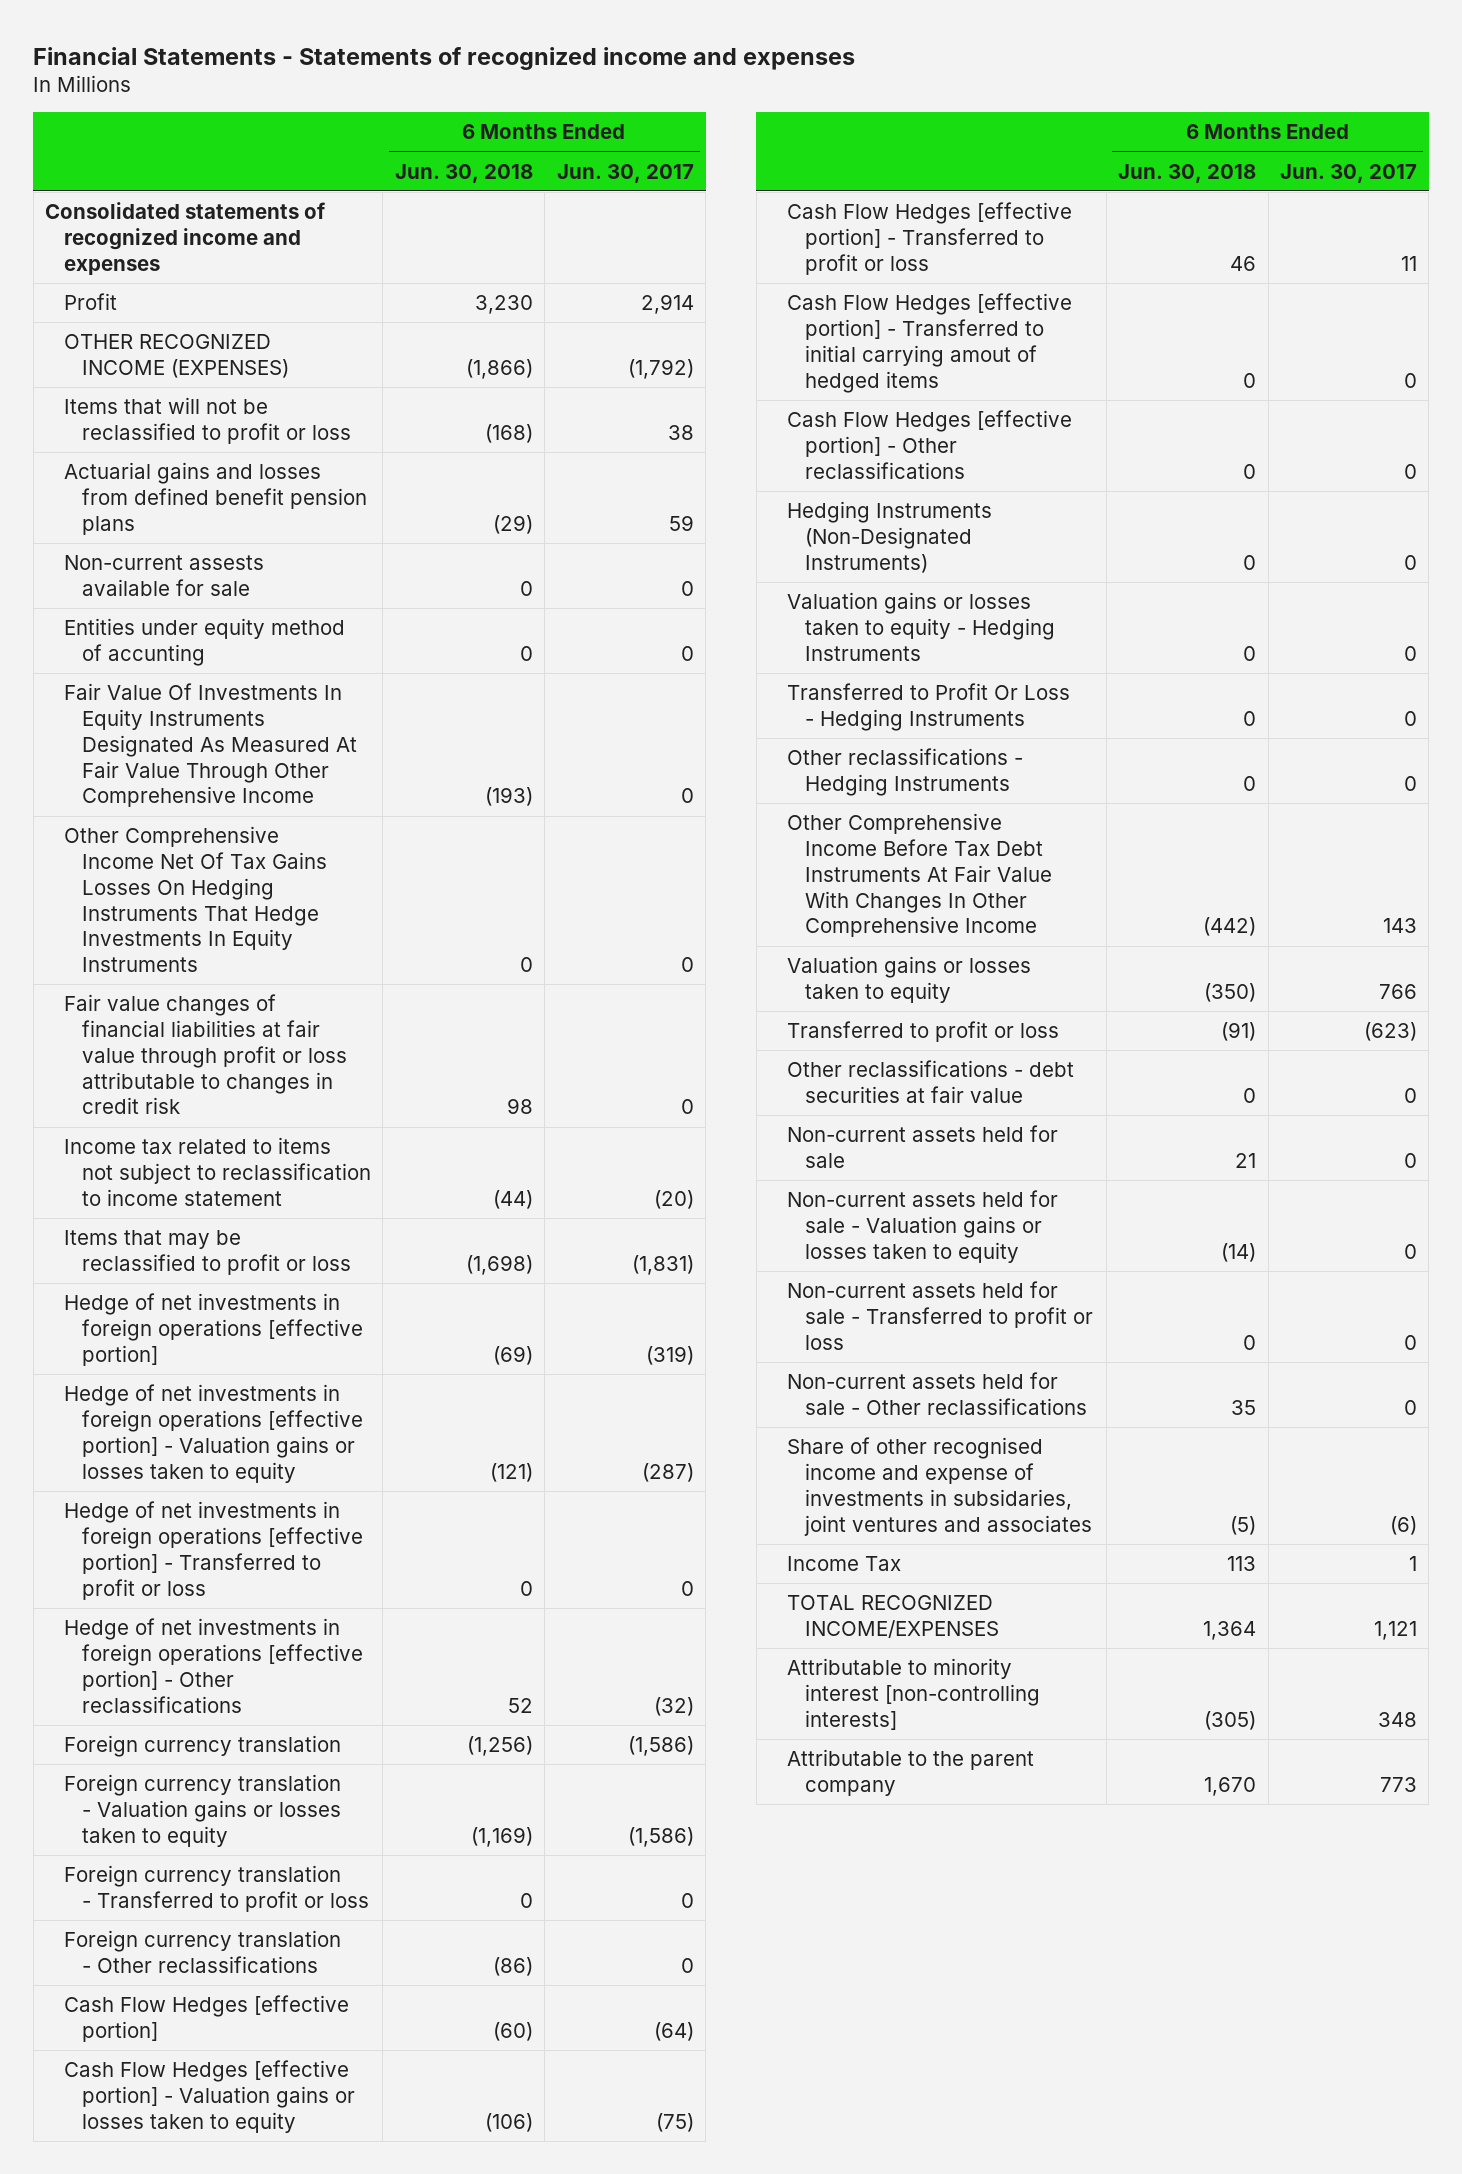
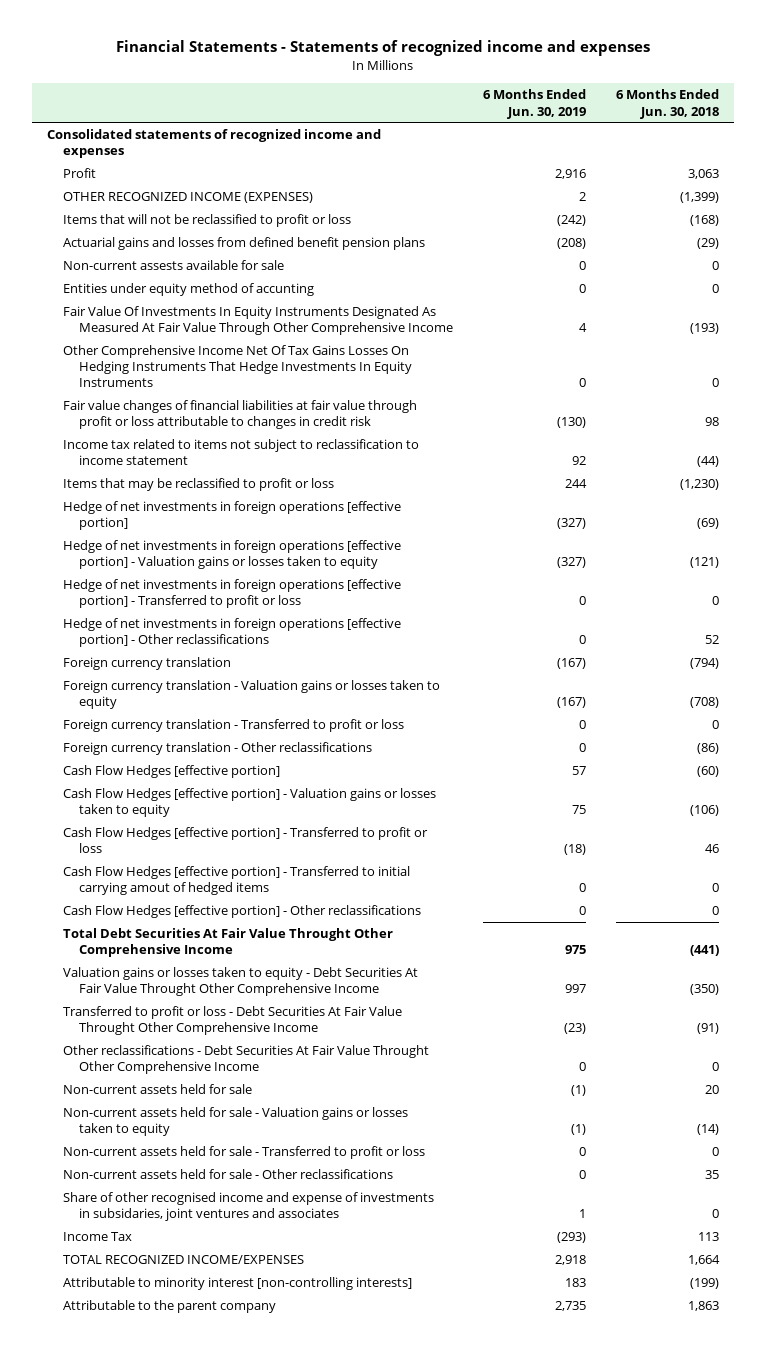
[556,163,694,183] Jun. 30, 2017 -> none
none -> [482,89,586,119] 6 Months Ended Jun. 30, 2019
[474,295,533,315] 3,230 -> [687,169,719,180] 3,063
[465,358,533,379] (1,866) -> [679,192,719,204] (1,399)
[465,1254,533,1275] (1,698) -> [679,479,719,491] (1,230)
[466,1736,533,1757] (1,256) -> [689,658,719,670] (794)
[470,1826,533,1847] (1,169) -> [689,697,719,709] (708)
[786,501,992,573] Hedging Instruments (Non-Designated Instruments) -> none
[786,592,1056,661] Valuation gains or losses taken to equity - Hedging Instruments -> none
[786,683,1070,731] Transferred to Profit Or Loss - Hedging Instruments -> none
[786,748,1023,796] Other reclassifications - Hedging Instruments -> none
[786,813,1053,938] Other Comprehensive Income Before Tax Debt Instruments At Fair Value With Changes In Other Comprehensive Income -> none
[786,956,1031,1003] Valuation gains or losses taken to equity -> none
[786,1021,1059,1043] Transferred to profit or loss -> none
none -> [62,928,393,958] Total Debt Securities At Fair Value Throught Other Comprehensive Income
none -> [62,967,418,997] Valuation gains or losses taken to equity - Debt Securities At Fair Value Throught Other Comprehensive Income
none -> [62,1006,402,1036] Transferred to profit or loss - Debt Securities At Fair Value Throught Other Comprehensive Income
[786,1060,1074,1103] Other reclassifications - debt securities at fair value -> [62,1045,429,1075] Other reclassifications - Debt Securities At Fair Value Throught Other Comprehensive Income
[1235,1152,1257,1168] 21 -> [704,1085,719,1095] 20
[1230,1515,1257,1535] (5) -> [711,1209,719,1219] 0
[1203,1620,1257,1640] 1,364 -> [687,1255,720,1266] 1,664
[1204,1710,1257,1730] (305) -> [689,1278,719,1290] (199)
[1204,1776,1257,1796] 1,670 -> [687,1301,719,1312] 1,863

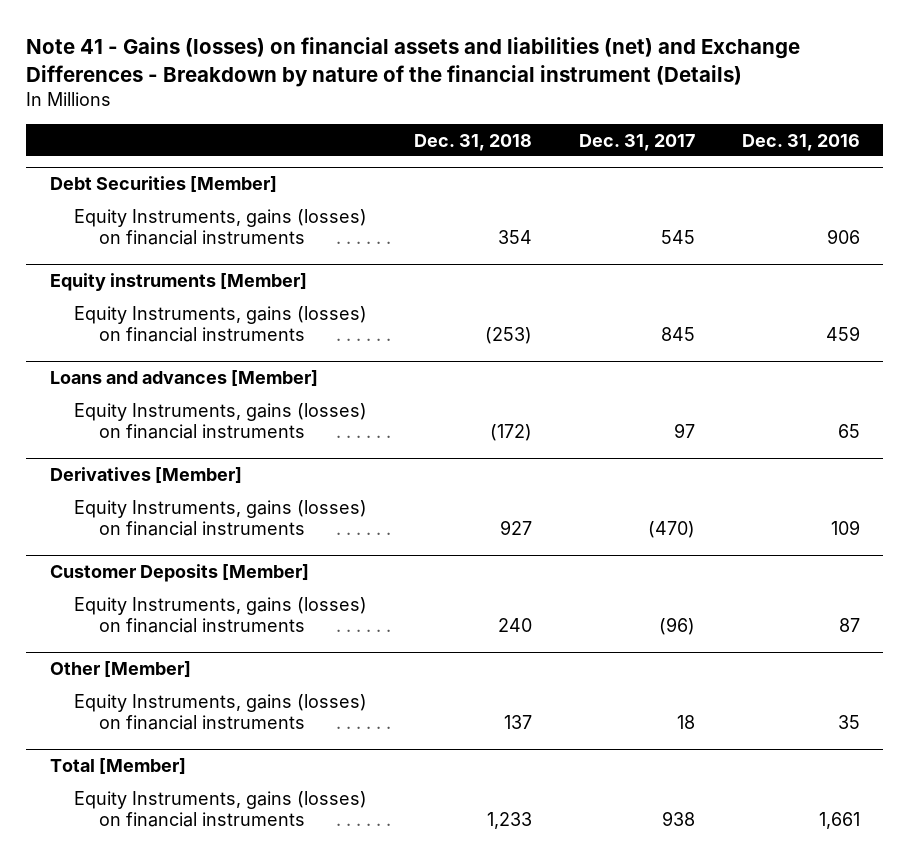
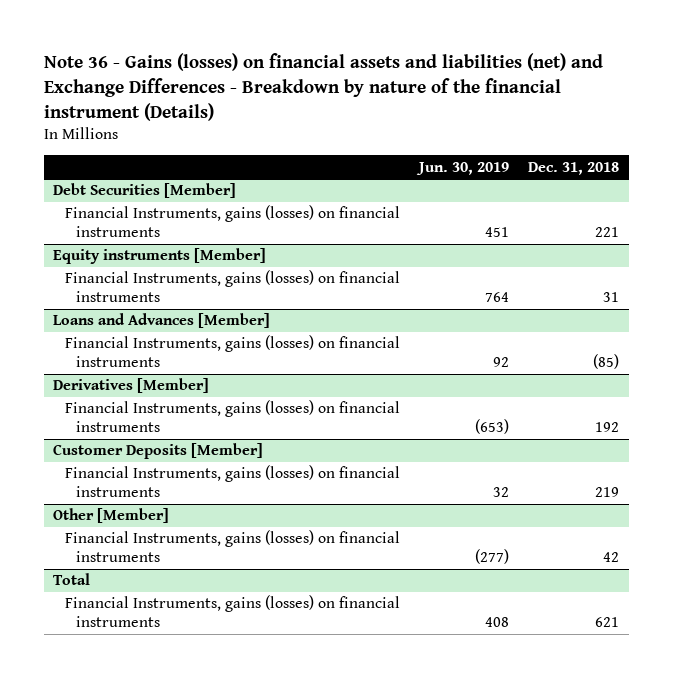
[26,37,801,87] Note 41 - Gains (losses) on financial assets and liabilities (net) and Exchange Differences - Breakdown by nature of the financial instrument (Details) -> [43,53,603,121] Note 36 - Gains (losses) on financial assets and liabilities (net) and Exchange Differences - Breakdown by nature of the financial instrument (Details)
[578,133,695,151] Dec. 31, 2017 -> none
[741,133,860,151] Dec. 31, 2016 -> none
none -> [416,161,510,175] Jun. 30, 2019
[74,208,368,246] Equity Instruments, gains (losses) on financial instruments -> [64,205,400,238] Financial Instruments, gains (losses) on financial instruments
[498,230,533,245] 354 -> [595,227,620,238] 221
[74,305,368,343] Equity Instruments, gains (losses) on financial instruments -> [64,270,400,303] Financial Instruments, gains (losses) on financial instruments
[485,327,533,345] (253) -> [603,292,620,303] 31
[49,370,318,388] Loans and advances [Member] -> [53,313,271,329] Loans and Advances [Member]
[74,402,368,440] Equity Instruments, gains (losses) on financial instruments -> [64,335,400,368] Financial Instruments, gains (losses) on financial instruments
[490,424,533,442] (172) -> [593,354,620,370] (85)
[74,499,368,537] Equity Instruments, gains (losses) on financial instruments -> [64,400,400,433] Financial Instruments, gains (losses) on financial instruments
[500,520,533,536] 927 -> [595,422,620,433] 192
[74,596,368,634] Equity Instruments, gains (losses) on financial instruments -> [64,465,400,498] Financial Instruments, gains (losses) on financial instruments
[498,618,533,633] 240 -> [595,487,620,498] 219
[74,693,368,731] Equity Instruments, gains (losses) on financial instruments -> [64,530,400,563] Financial Instruments, gains (losses) on financial instruments
[504,715,533,730] 137 -> [603,552,620,563] 42
[49,758,186,776] Total [Member] -> [53,573,91,586] Total
[74,790,368,828] Equity Instruments, gains (losses) on financial instruments -> [64,595,400,628] Financial Instruments, gains (losses) on financial instruments
[487,812,533,830] 1,233 -> [595,617,620,628] 621

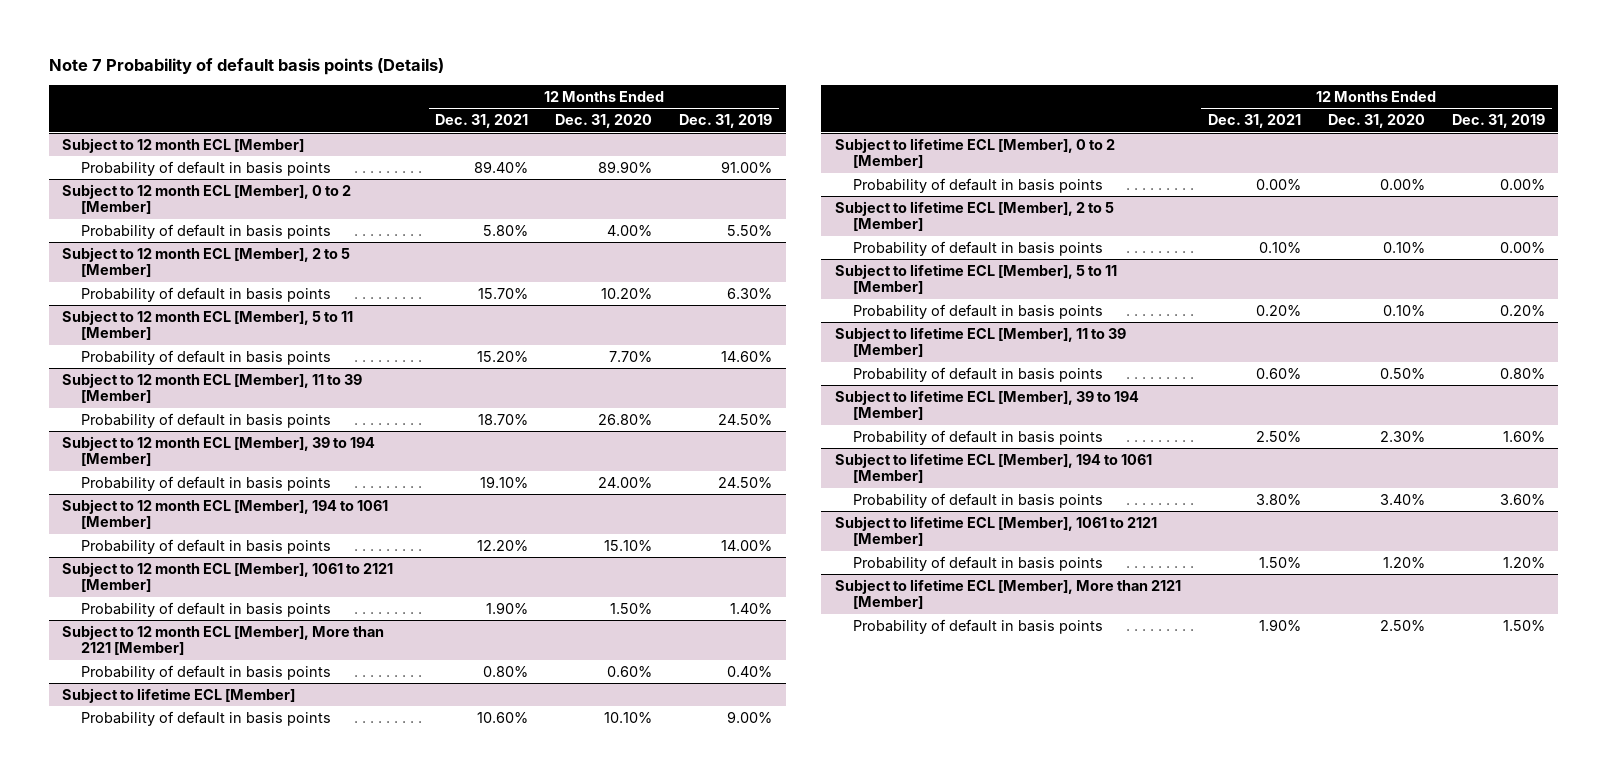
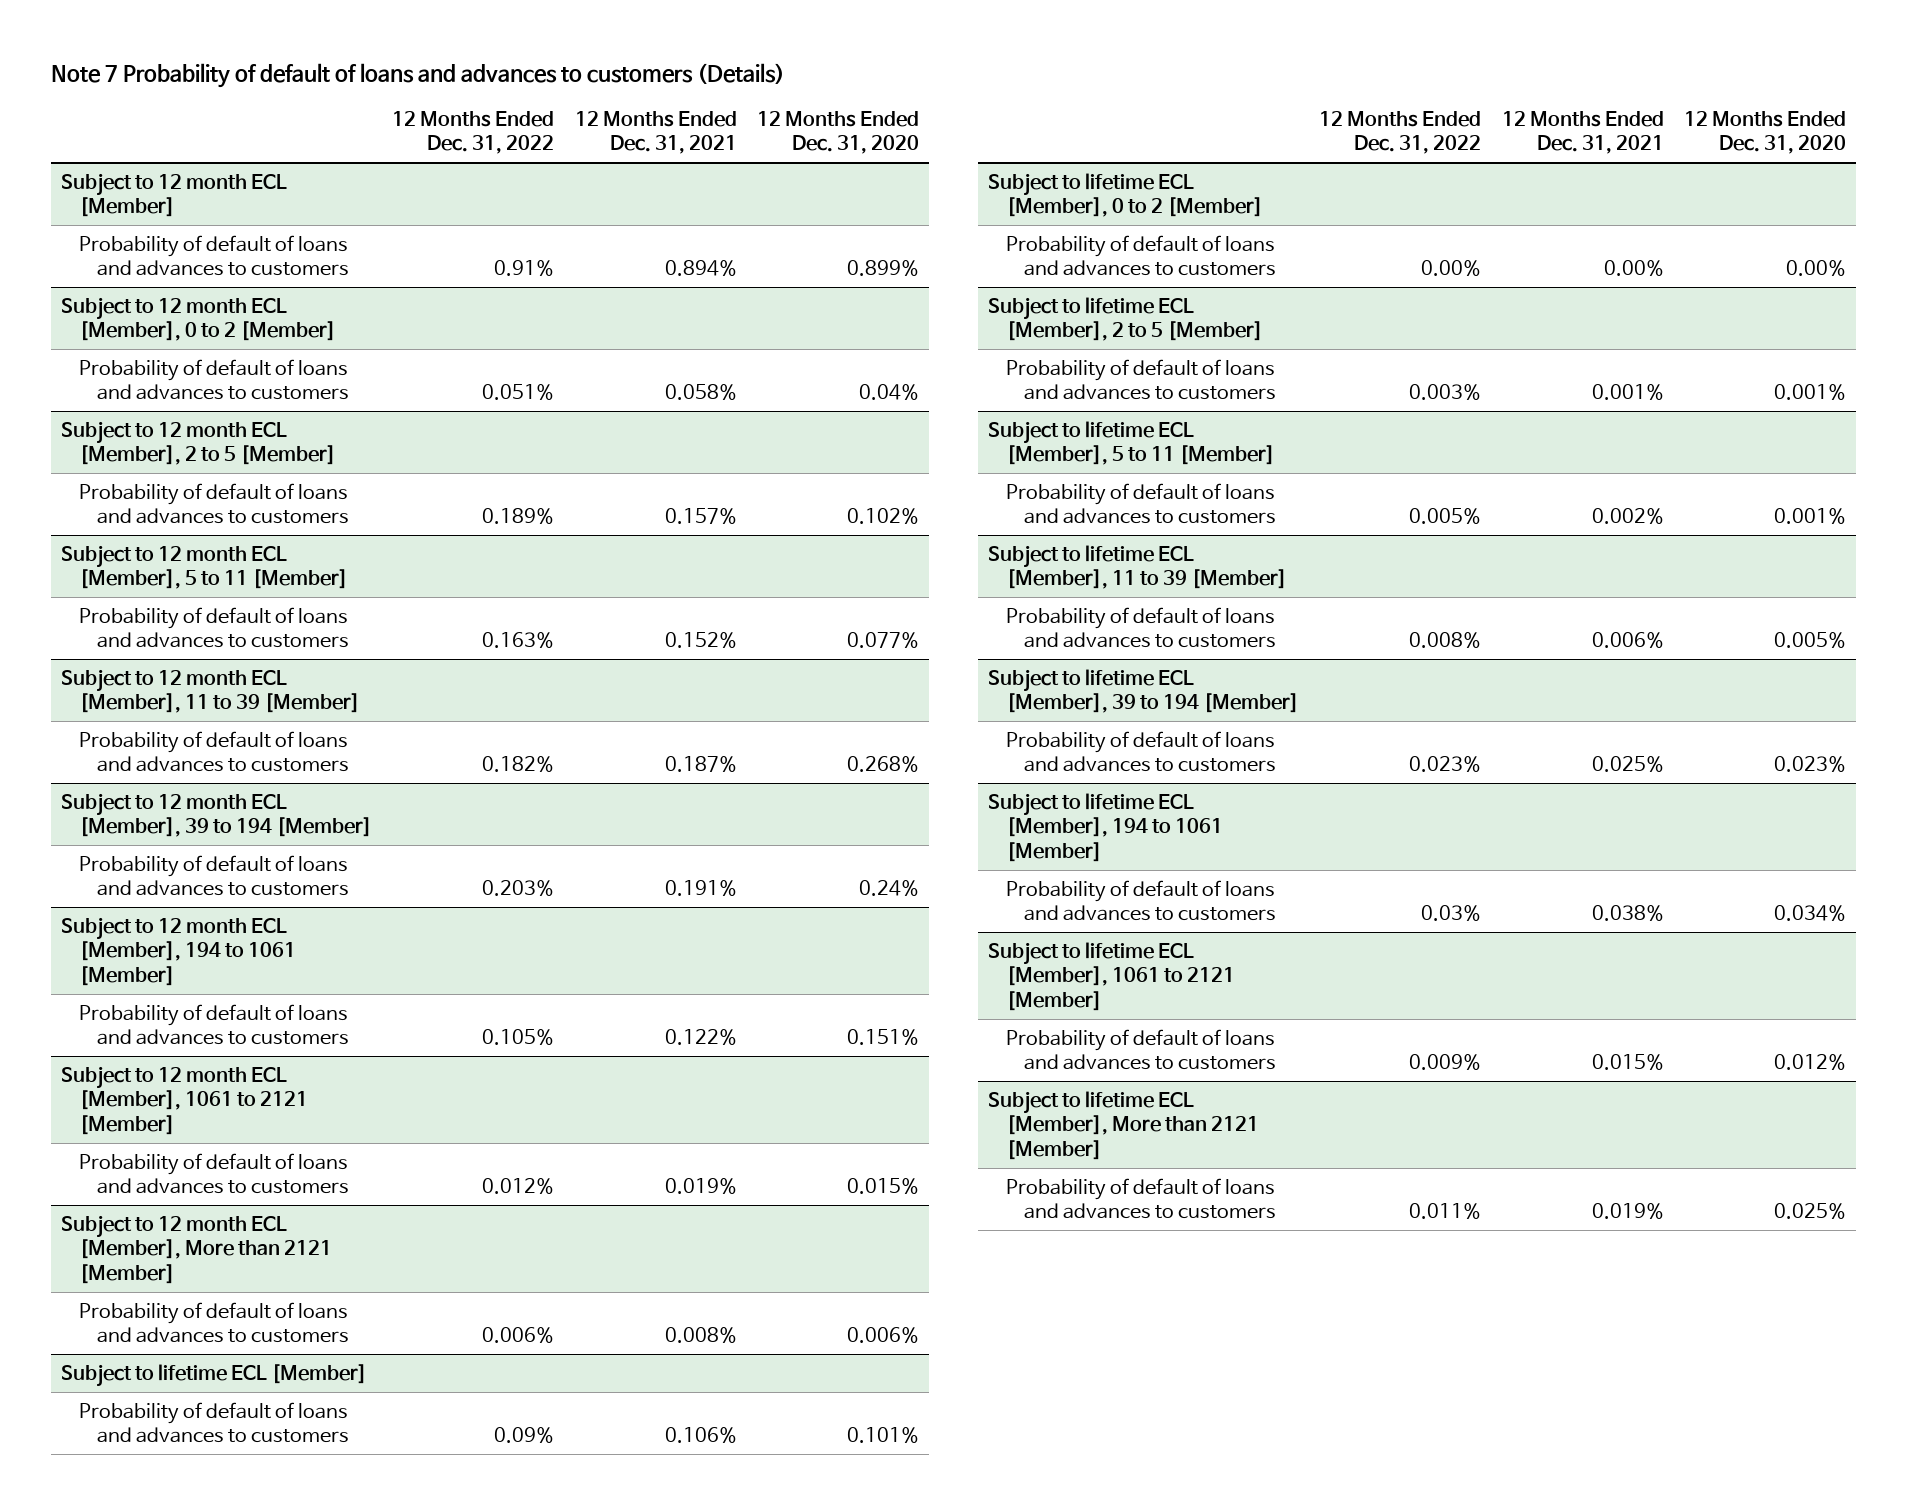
[48,57,444,75] Note 7 Probability of default basis points (Details) -> [50,62,785,88] Note 7 Probability of default of loans and advances to customers (Details)
[679,114,773,129] Dec. 31, 2019 -> none
none -> [392,110,555,155] 12 Months Ended Dec. 31, 2022
[80,160,331,176] Probability of default in basis points -> none
none -> [78,234,349,277] Probability of default of loans and advances to customers
[80,223,331,239] Probability of default in basis points -> none
none -> [78,358,349,401] Probability of default of loans and advances to customers
[80,286,331,302] Probability of default in basis points -> none
none -> [78,482,349,525] Probability of default of loans and advances to customers
[80,349,331,365] Probability of default in basis points -> none
none -> [78,606,349,649] Probability of default of loans and advances to customers
[80,412,331,428] Probability of default in basis points -> none
none -> [78,730,349,773] Probability of default of loans and advances to customers
[80,475,331,491] Probability of default in basis points -> none
none -> [78,854,349,897] Probability of default of loans and advances to customers
[80,538,331,554] Probability of default in basis points -> none
none -> [78,1003,349,1046] Probability of default of loans and advances to customers
[80,601,331,617] Probability of default in basis points -> none
none -> [78,1152,349,1195] Probability of default of loans and advances to customers
[80,664,331,680] Probability of default in basis points -> none
none -> [78,1301,349,1344] Probability of default of loans and advances to customers
[80,710,331,726] Probability of default in basis points -> none
none -> [78,1401,349,1444] Probability of default of loans and advances to customers
[853,177,1104,193] Probability of default in basis points -> none
none -> [1005,234,1276,277] Probability of default of loans and advances to customers
[853,240,1104,256] Probability of default in basis points -> none
none -> [1005,358,1276,401] Probability of default of loans and advances to customers
[853,303,1104,319] Probability of default in basis points -> none
none -> [1005,482,1276,525] Probability of default of loans and advances to customers
[853,366,1104,382] Probability of default in basis points -> none
none -> [1005,606,1276,649] Probability of default of loans and advances to customers
[853,429,1104,445] Probability of default in basis points -> none
none -> [1005,730,1276,773] Probability of default of loans and advances to customers
[853,492,1104,508] Probability of default in basis points -> none
none -> [1005,879,1276,922] Probability of default of loans and advances to customers
[853,555,1104,571] Probability of default in basis points -> none
none -> [1005,1028,1276,1071] Probability of default of loans and advances to customers
[853,618,1104,634] Probability of default in basis points -> none
none -> [1005,1177,1276,1220] Probability of default of loans and advances to customers

